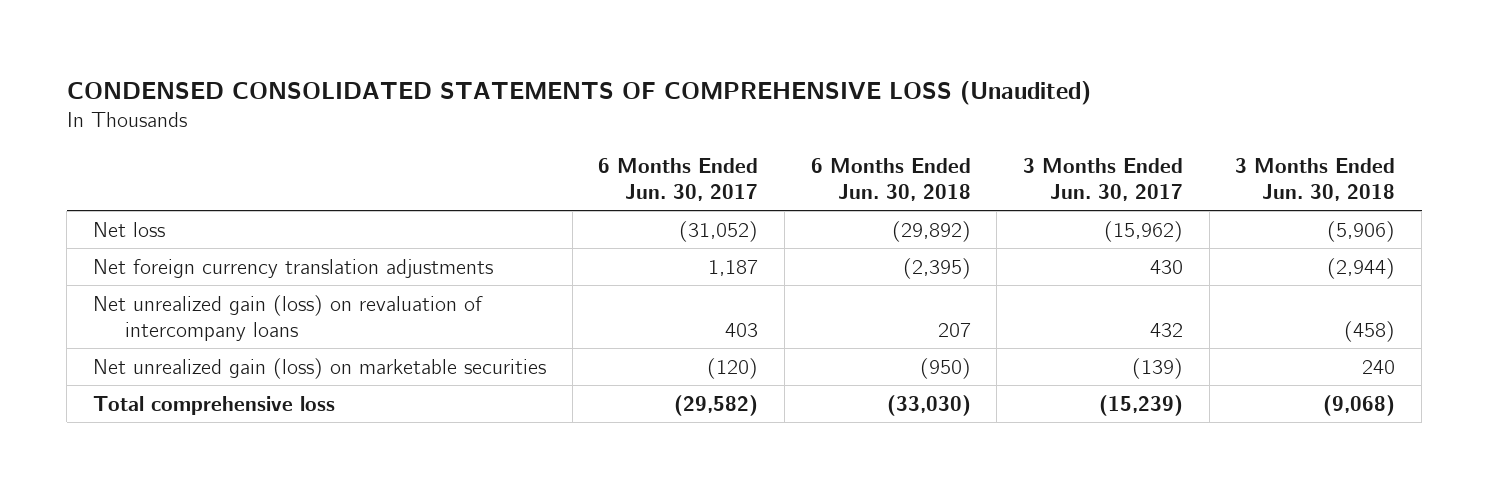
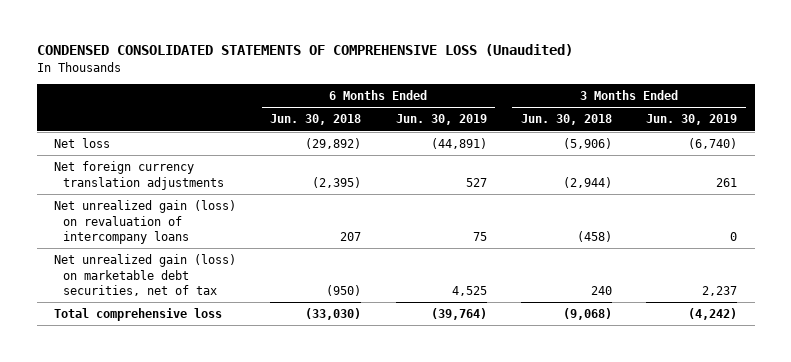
[598,157,759,202] 6 Months Ended Jun. 30, 2017 -> none
[1023,157,1184,202] 3 Months Ended Jun. 30, 2017 -> none
none -> [395,114,487,126] Jun. 30, 2019
none -> [646,114,738,126] Jun. 30, 2019
[92,357,546,379] Net unrealized gain (loss) on marketable securities -> [53,254,236,297] Net unrealized gain (loss) on marketable debt securities, net of tax

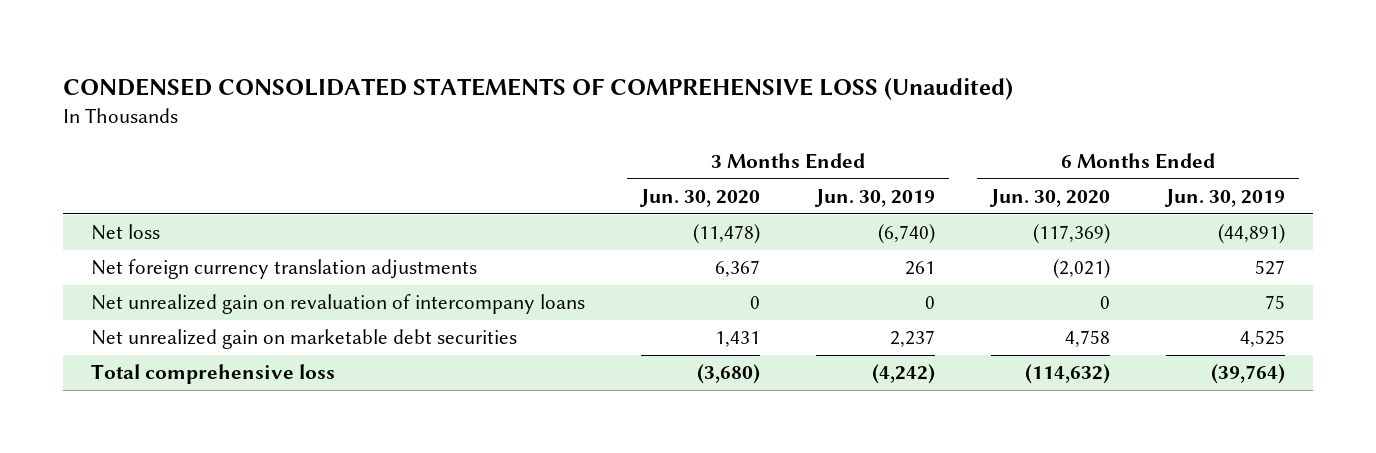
[270,114,362,126] Jun. 30, 2018 -> none
[520,114,612,126] Jun. 30, 2018 -> none
none -> [638,188,760,207] Jun. 30, 2020
none -> [989,188,1111,207] Jun. 30, 2020
[53,200,236,245] Net unrealized gain (loss) on revaluation of intercompany loans -> [90,294,585,315] Net unrealized gain on revaluation of intercompany loans
[53,254,236,297] Net unrealized gain (loss) on marketable debt securities, net of tax -> [90,329,517,350] Net unrealized gain on marketable debt securities

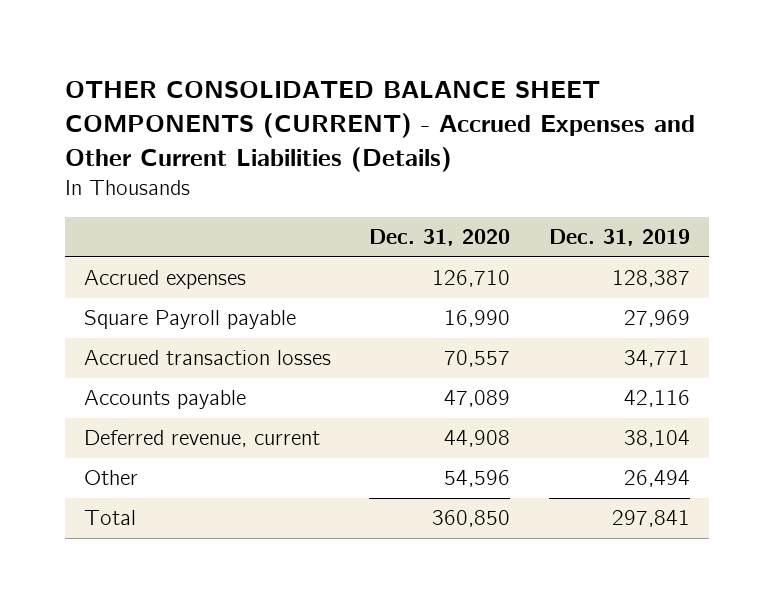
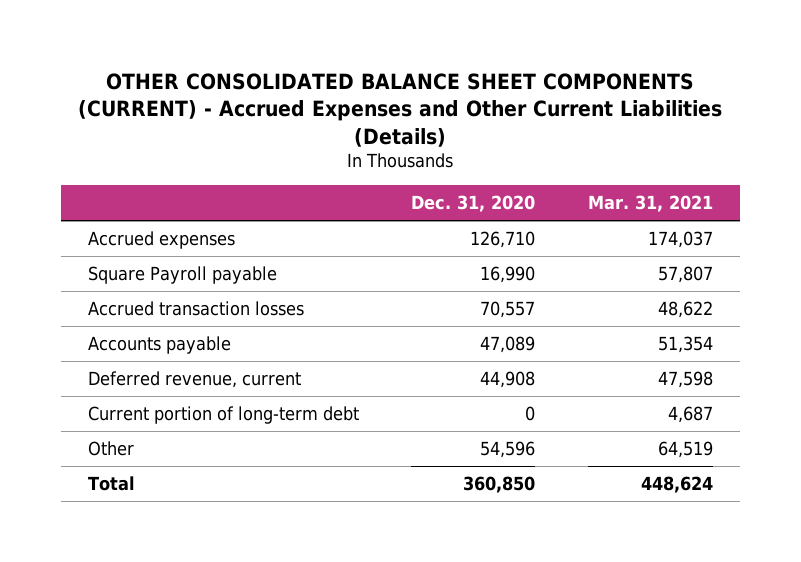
[548,229,690,247] Dec. 31, 2019 -> none
none -> [588,195,714,213] Mar. 31, 2021
none -> [87,405,359,424] Current portion of long-term debt

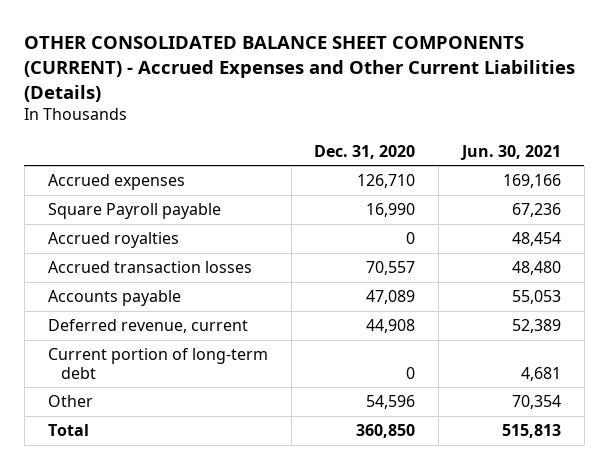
[588,195,714,213] Mar. 31, 2021 -> none
none -> [460,144,562,160] Jun. 30, 2021
none -> [47,232,179,249] Accrued royalties

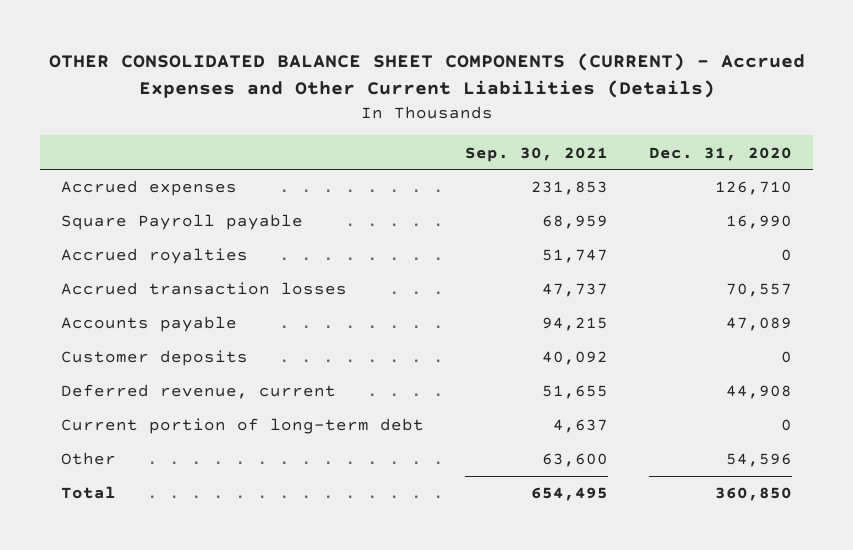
[460,144,562,160] Jun. 30, 2021 -> none
none -> [465,146,609,162] Sep. 30, 2021
none -> [60,350,248,367] Customer deposits

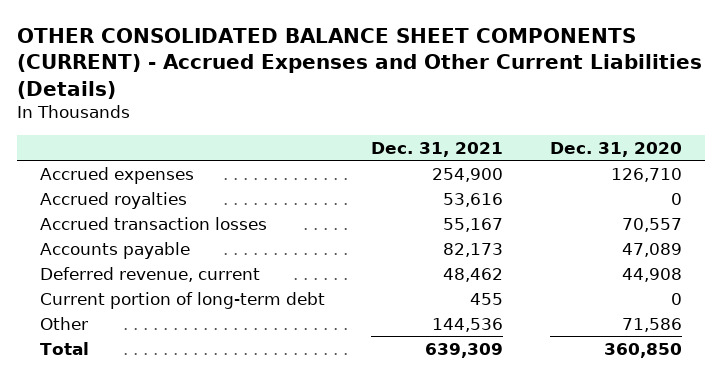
[465,146,609,162] Sep. 30, 2021 -> none
none -> [371,142,504,158] Dec. 31, 2021
[60,214,303,231] Square Payroll payable -> none
[60,350,248,367] Customer deposits -> none
[726,453,793,468] 54,596 -> [621,317,682,332] 71,586

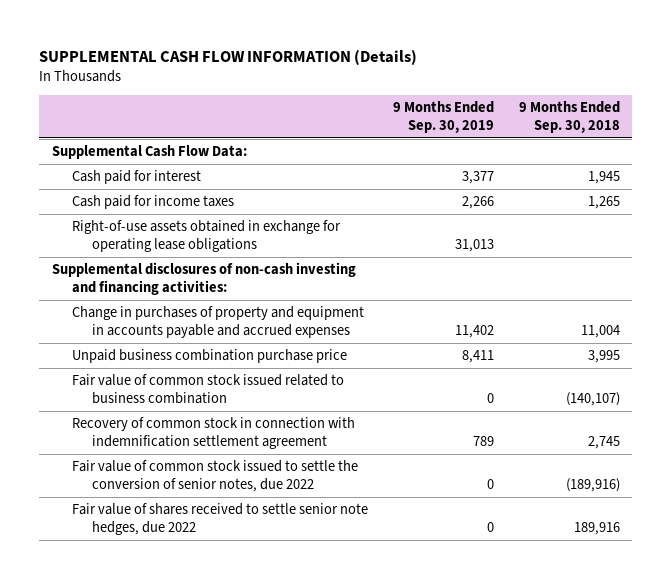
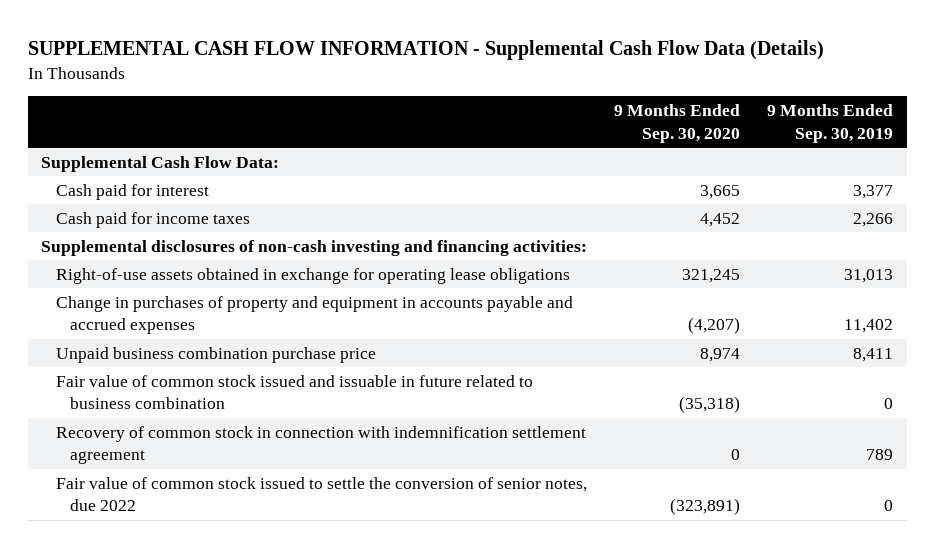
[39,48,418,65] SUPPLEMENTAL CASH FLOW INFORMATION (Details) -> [28,40,825,61] SUPPLEMENTAL CASH FLOW INFORMATION - Supplemental Cash Flow Data (Details)
[518,101,620,134] 9 Months Ended Sep. 30, 2018 -> none
none -> [614,104,741,143] 9 Months Ended Sep. 30, 2020
[72,220,342,253] Right-of-use assets obtained in exchange for operating lease obligations -> [55,267,570,284] Right-of-use assets obtained in exchange for operating lease obligations
[72,374,345,405] Fair value of common stock issued related to business combination -> [55,374,533,410] Fair value of common stock issued and issuable in future related to business combination
[72,503,369,536] Fair value of shares received to settle senior note hedges, due 2022 -> none

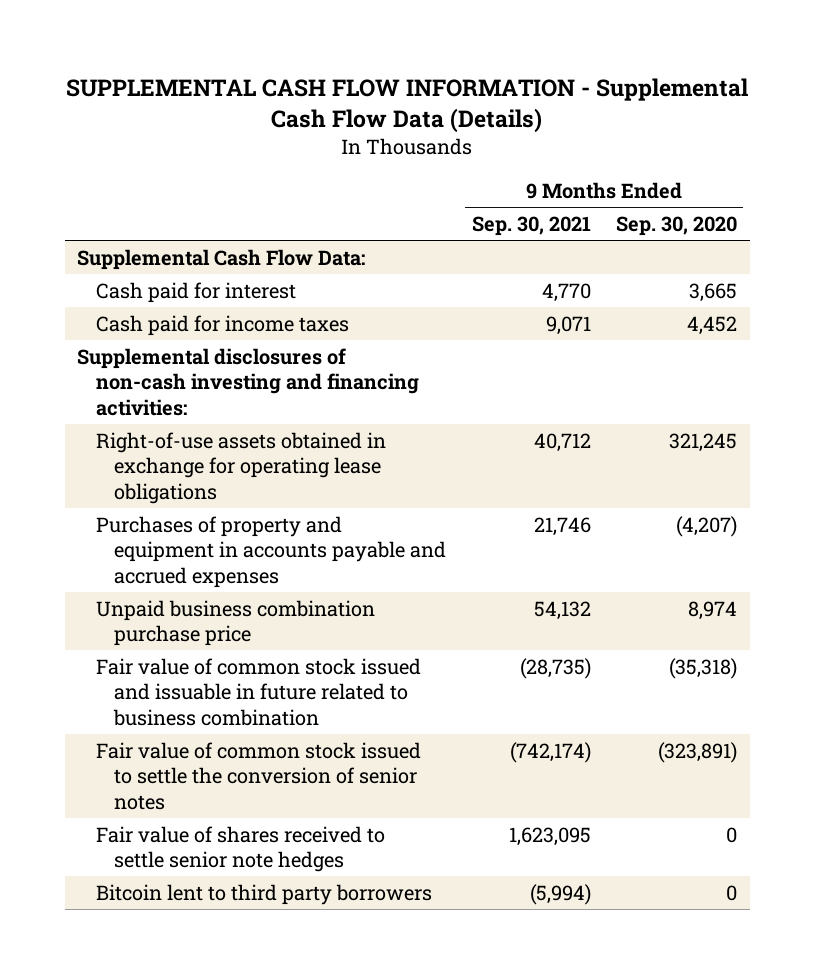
[767,104,894,143] 9 Months Ended Sep. 30, 2019 -> none
none -> [471,216,591,237] Sep. 30, 2021
[55,295,573,335] Change in purchases of property and equipment in accounts payable and accrued expenses -> [95,515,447,588] Purchases of property and equipment in accounts payable and accrued expenses
[55,425,586,465] Recovery of common stock in connection with indemnification settlement agreement -> none
[55,476,587,512] Fair value of common stock issued to settle the conversion of senior notes, due 2022 -> [95,741,421,810] Fair value of common stock issued to settle the conversion of senior notes
none -> [95,825,385,873] Fair value of shares received to settle senior note hedges
none -> [95,883,432,905] Bitcoin lent to third party borrowers

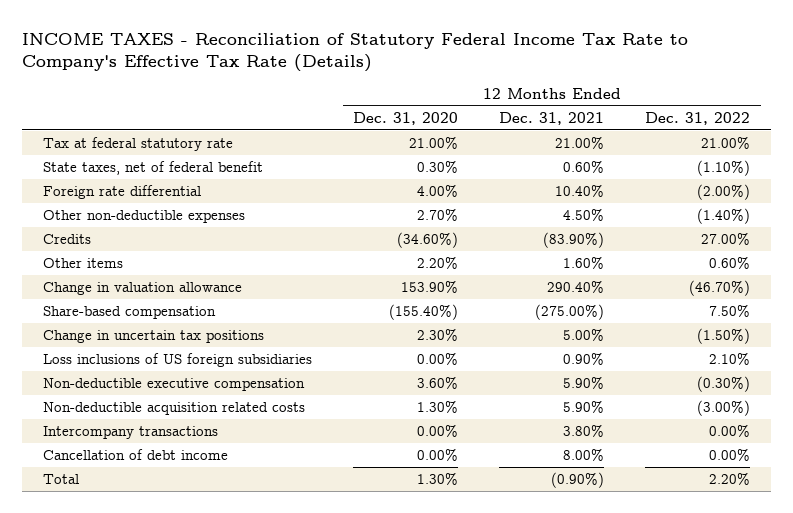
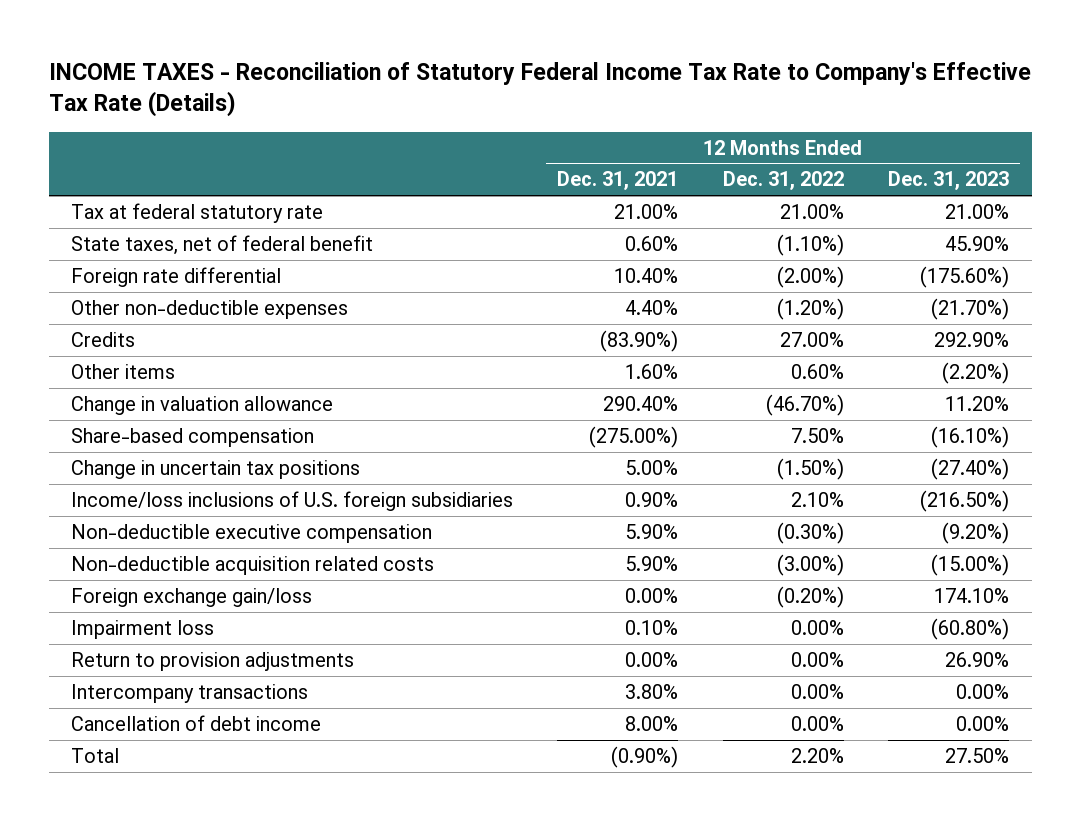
[353,111,459,125] Dec. 31, 2020 -> none
none -> [888,171,1010,191] Dec. 31, 2023
[563,208,605,222] 4.50% -> [625,300,679,316] 4.40%
[697,208,751,225] (1.40%) -> [776,298,844,321] (1.20%)
[42,353,312,368] Loss inclusions of US foreign subsidiaries -> [71,491,514,512] Income/loss inclusions of U.S. foreign subsidiaries
none -> [71,588,313,608] Foreign exchange gain/loss
none -> [71,620,215,640] Impairment loss
none -> [71,652,355,672] Return to provision adjustments

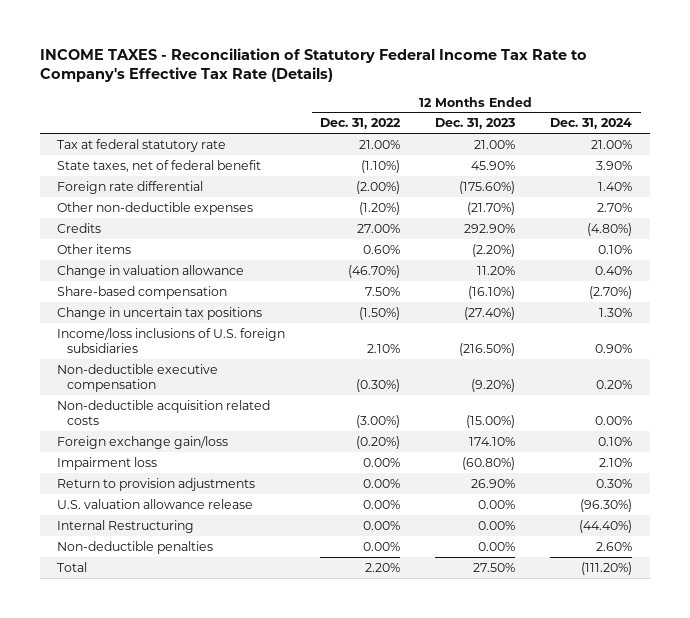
[557,171,679,191] Dec. 31, 2021 -> none
none -> [550,118,633,130] Dec. 31, 2024
[71,684,309,704] Intercompany transactions -> none
[71,715,322,732] Cancellation of debt income -> none
none -> [57,498,254,509] U.S. valuation allowance release
none -> [57,519,195,533] Internal Restructuring
none -> [57,540,214,554] Non-deductible penalties

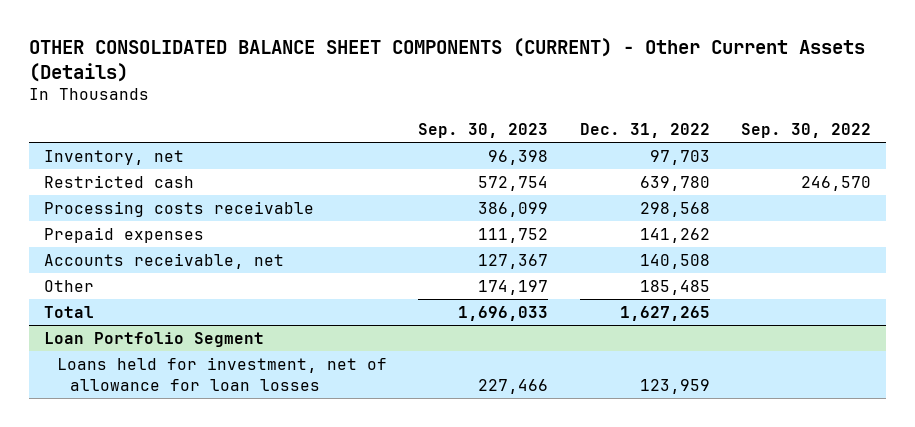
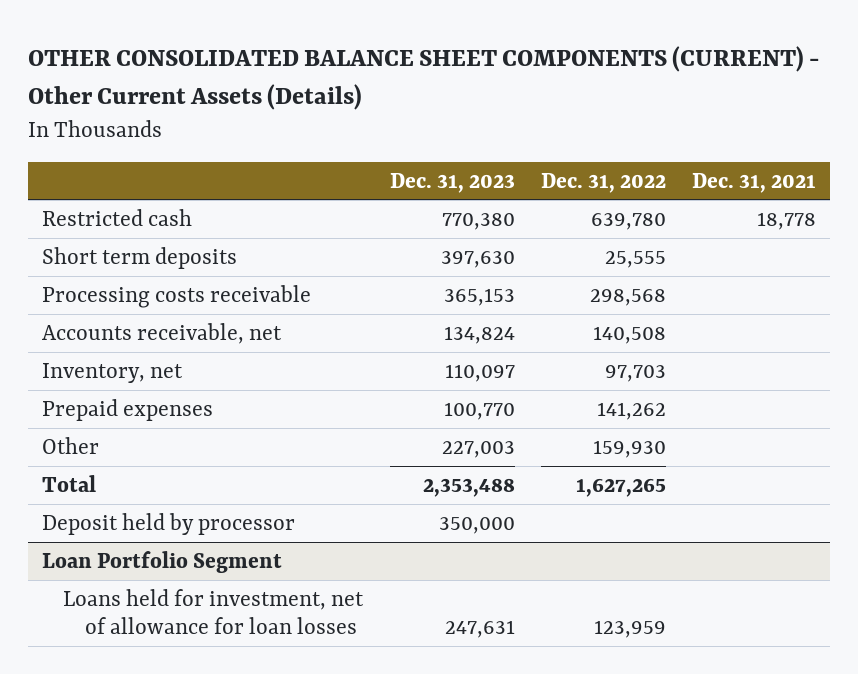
[418,123,549,139] Sep. 30, 2023 -> none
[740,123,871,139] Sep. 30, 2022 -> none
none -> [389,172,515,193] Dec. 31, 2023
none -> [692,172,817,193] Dec. 31, 2021
none -> [41,246,237,269] Short term deposits
[44,149,185,165] Inventory, net -> [41,362,183,383] Inventory, net
[44,226,205,243] Prepaid expenses -> [41,398,213,421] Prepaid expenses
[639,279,710,295] 185,485 -> [593,439,667,458] 159,930
none -> [41,512,295,535] Deposit held by processor

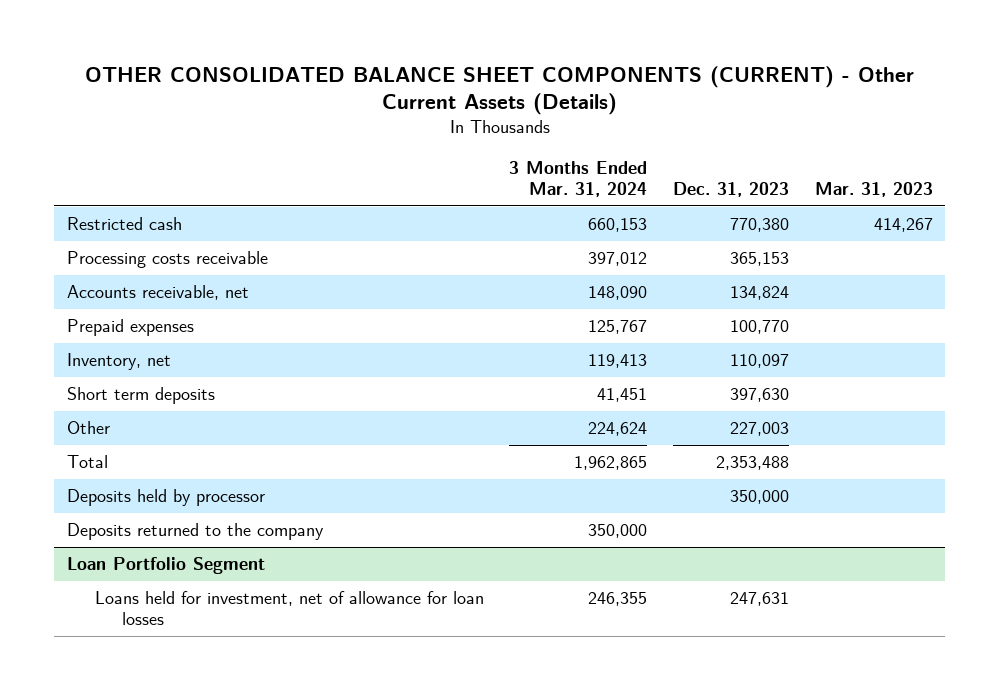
[541,172,667,193] Dec. 31, 2022 -> none
[692,172,817,193] Dec. 31, 2021 -> none
none -> [509,161,648,198] 3 Months Ended Mar. 31, 2024
none -> [814,182,933,198] Mar. 31, 2023
[41,362,183,383] Inventory, net -> [67,353,172,371] Inventory, net
[41,246,237,269] Short term deposits -> [67,387,216,405] Short term deposits
[41,512,295,535] Deposit held by processor -> [67,489,266,507] Deposits held by processor
none -> [67,523,325,541] Deposits returned to the company

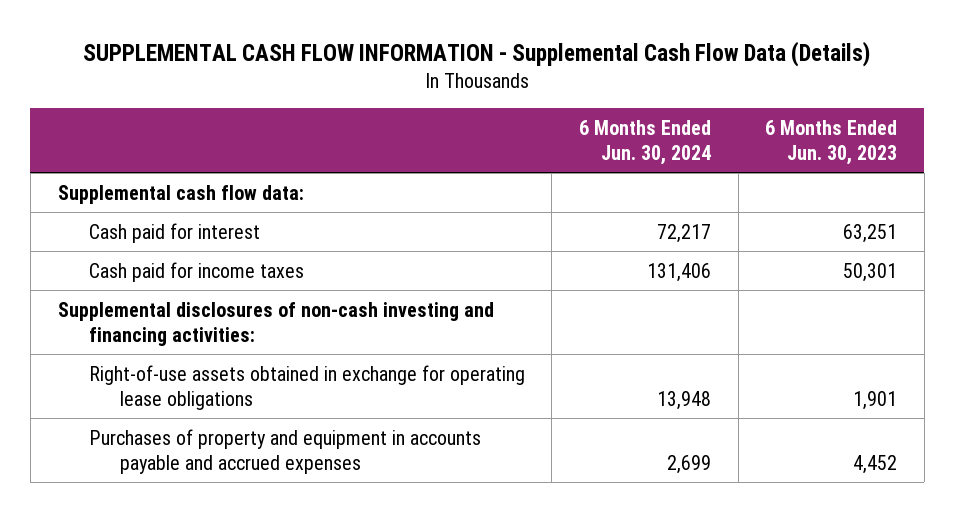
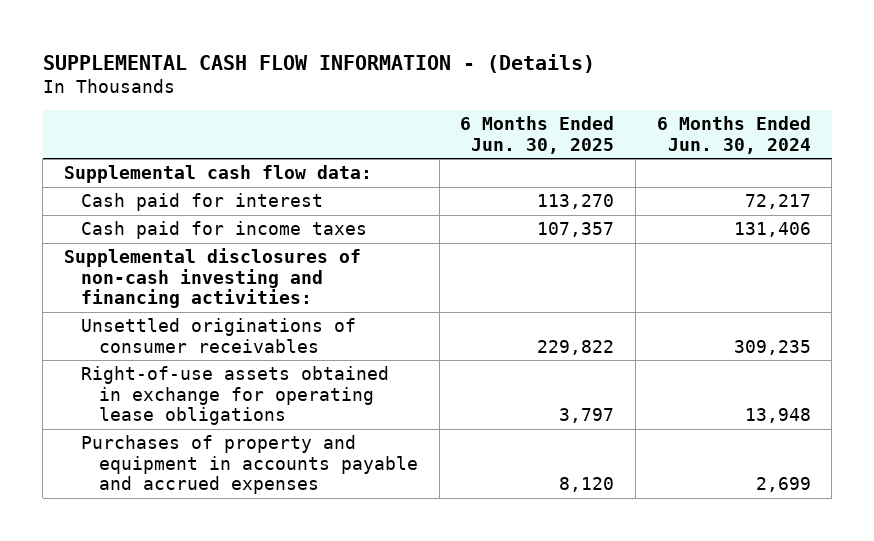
[83,41,871,68] SUPPLEMENTAL CASH FLOW INFORMATION - Supplemental Cash Flow Data (Details) -> [42,53,595,73] SUPPLEMENTAL CASH FLOW INFORMATION - (Details)
[765,119,898,165] 6 Months Ended Jun. 30, 2023 -> none
none -> [460,116,615,154] 6 Months Ended Jun. 30, 2025
none -> [81,318,357,353] Unsettled originations of consumer receivables

